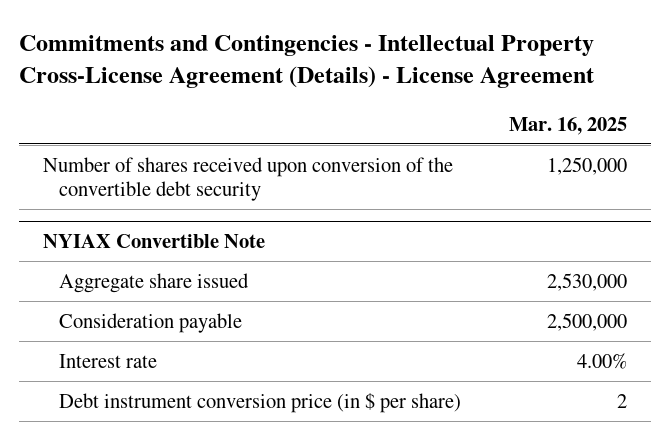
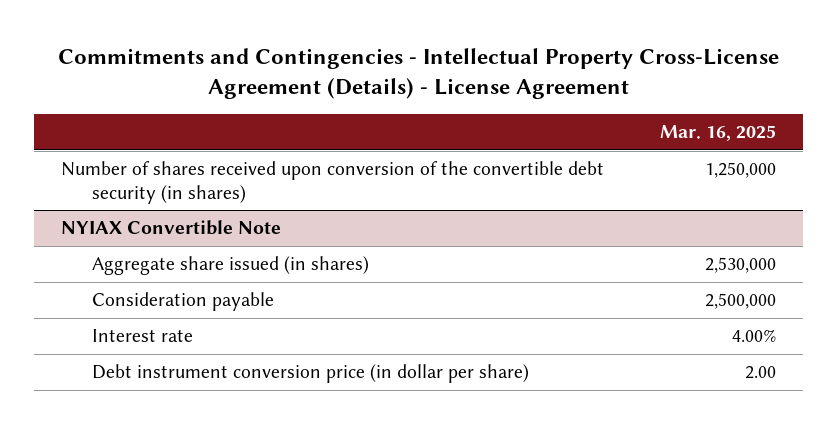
[42,156,453,202] Number of shares received upon conversion of the convertible debt security -> [61,161,605,204] Number of shares received upon conversion of the convertible debt security (in shares)
[59,272,250,293] Aggregate share issued -> [92,256,370,276] Aggregate share issued (in shares)
[59,392,462,413] Debt instrument conversion price (in $ per share) -> [92,364,530,384] Debt instrument conversion price (in dollar per share)
[616,393,627,408] 2 -> [744,366,776,380] 2.00

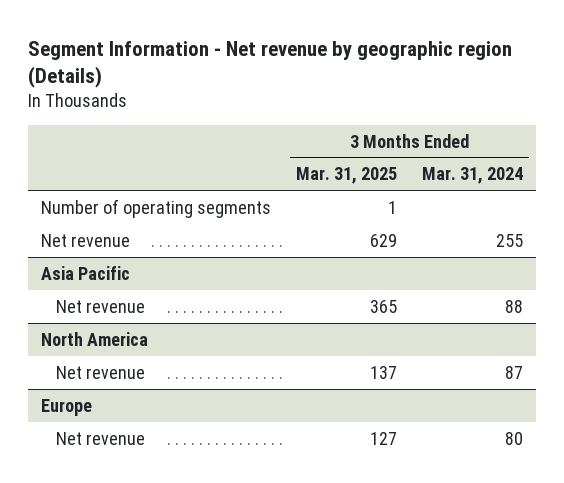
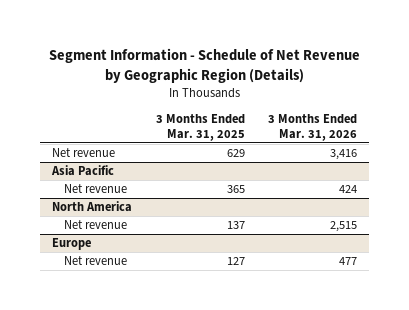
[28,40,513,89] Segment Information - Net revenue by geographic region (Details) -> [48,48,360,83] Segment Information - Schedule of Net Revenue by Geographic Region (Details)
[422,167,524,185] Mar. 31, 2024 -> none
none -> [268,113,358,141] 3 Months Ended Mar. 31, 2026
[40,198,271,218] Number of operating segments -> none

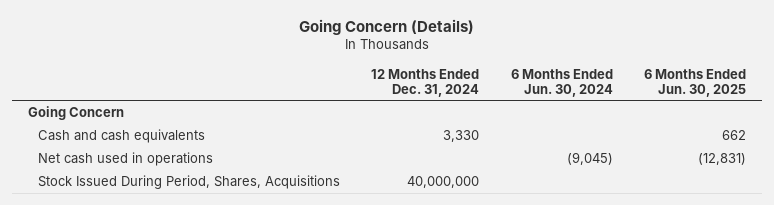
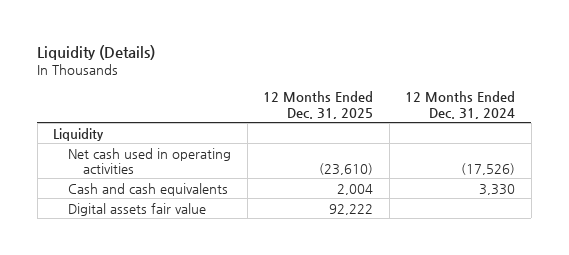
[298,18,474,35] Going Concern (Details) -> [37,45,156,61] Liquidity (Details)
[510,68,613,97] 6 Months Ended Jun. 30, 2024 -> none
[644,68,747,97] 6 Months Ended Jun. 30, 2025 -> none
none -> [263,91,374,119] 12 Months Ended Dec. 31, 2025
[27,106,124,121] Going Concern -> none
none -> [53,127,105,141] Liquidity
none -> [68,147,232,174] Net cash used in operating activities
[37,152,213,167] Net cash used in operations -> none
[37,175,340,190] Stock Issued During Period, Shares, Acquisitions -> none
none -> [68,202,207,216] Digital assets fair value

